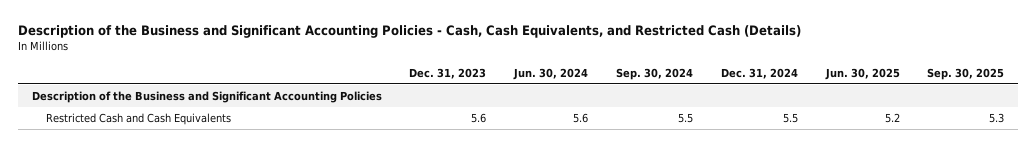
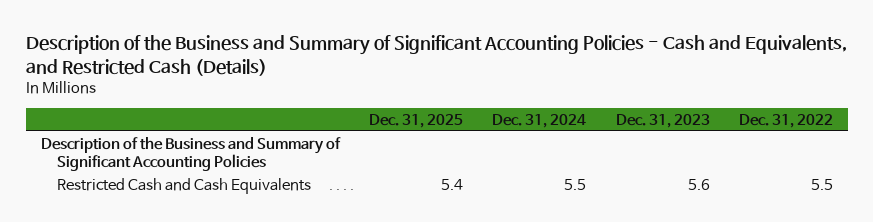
[17,25,801,39] Description of the Business and Significant Accounting Policies - Cash, Cash Equivalents, and Restricted Cash (Details) -> [25,35,847,76] Description of the Business and Summary of Significant Accounting Policies - Cash and Equivalents, and Restricted Cash (Details)
[513,67,589,80] Jun. 30, 2024 -> none
[615,67,693,80] Sep. 30, 2024 -> none
[824,67,900,80] Jun. 30, 2025 -> none
[927,67,1005,80] Sep. 30, 2025 -> none
none -> [368,113,463,128] Dec. 31, 2025
none -> [738,113,833,128] Dec. 31, 2022
[31,91,382,104] Description of the Business and Significant Accounting Policies -> [40,136,341,171] Description of the Business and Summary of Significant Accounting Policies

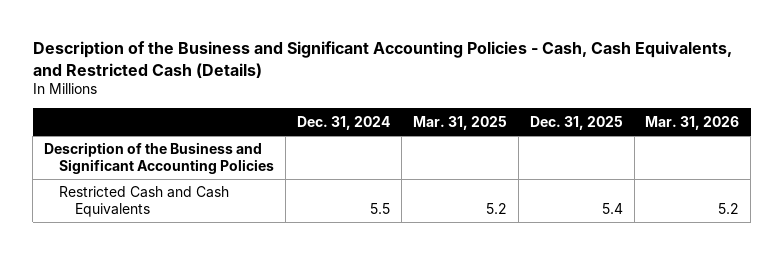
[25,35,847,76] Description of the Business and Summary of Significant Accounting Policies - Cash and Equivalents, and Restricted Cash (Details) -> [32,41,732,78] Description of the Business and Significant Accounting Policies - Cash, Cash Equivalents, and Restricted Cash (Details)
[615,113,710,128] Dec. 31, 2023 -> none
[738,113,833,128] Dec. 31, 2022 -> none
none -> [412,115,507,130] Mar. 31, 2025
none -> [645,115,740,130] Mar. 31, 2026
[40,136,341,171] Description of the Business and Summary of Significant Accounting Policies -> [44,142,275,174] Description of the Business and Significant Accounting Policies

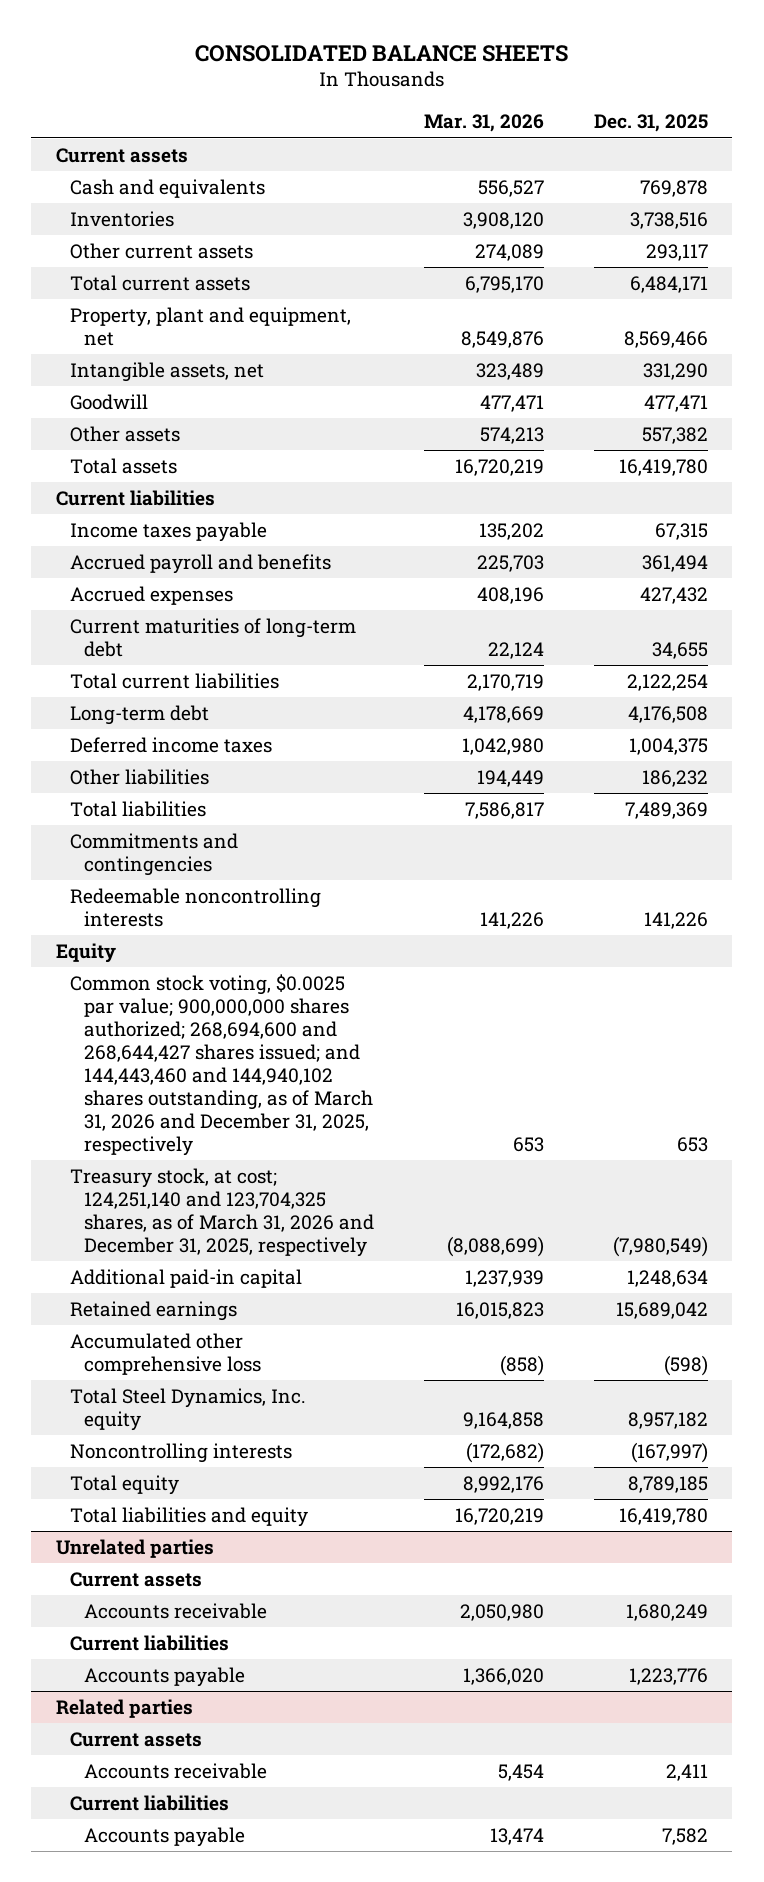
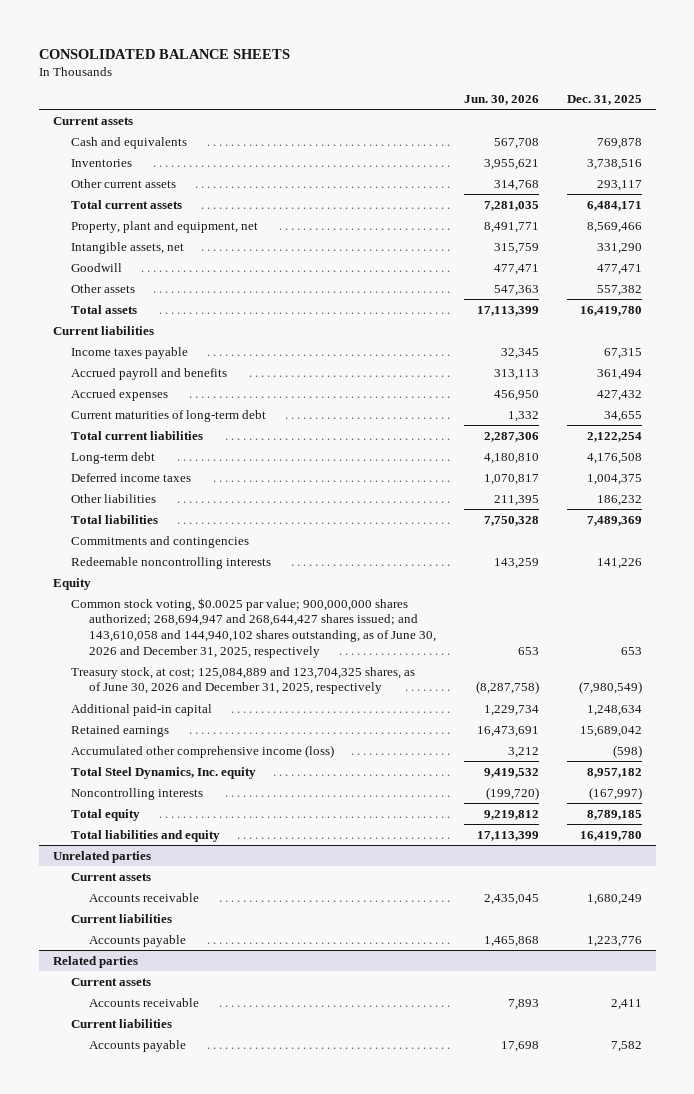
[423,114,544,133] Mar. 31, 2026 -> none
none -> [464,95,540,106] Jun. 30, 2026
[70,974,374,1156] Common stock voting, $0.0025 par value; 900,000,000 shares authorized; 268,694,600 and 268,644,427 shares issued; and 144,443,460 and 144,940,102 shares outstanding, as of March 31, 2026 and December 31, 2025, respectively -> [71,597,437,658] Common stock voting, $0.0025 par value; 900,000,000 shares authorized; 268,694,947 and 268,644,427 shares issued; and 143,610,058 and 144,940,102 shares outstanding, as of June 30, 2026 and December 31, 2025, respectively
[70,1168,375,1257] Treasury stock, at cost; 124,251,140 and 123,704,325 shares, as of March 31, 2026 and December 31, 2025, respectively -> [71,666,416,695] Treasury stock, at cost; 125,084,889 and 123,704,325 shares, as of June 30, 2026 and December 31, 2025, respectively
[70,1333,262,1375] Accumulated other comprehensive loss -> [71,744,335,758] Accumulated other comprehensive income (loss)

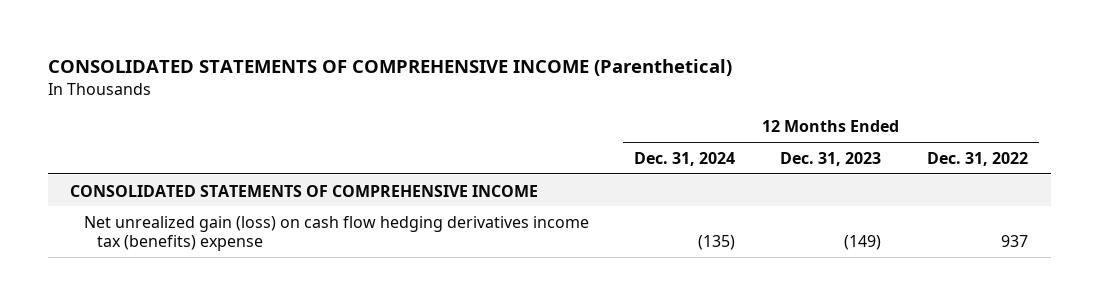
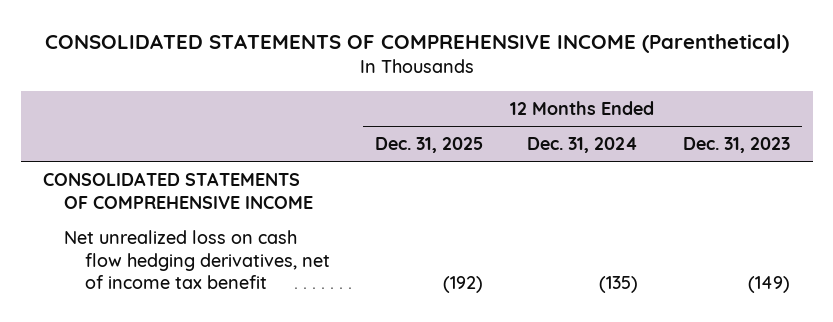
[926,151,1028,166] Dec. 31, 2022 -> none
none -> [374,137,483,154] Dec. 31, 2025
[83,215,589,252] Net unrealized gain (loss) on cash flow hedging derivatives income tax (benefits) expense -> [63,229,330,290] Net unrealized loss on cash flow hedging derivatives, net of income tax benefit

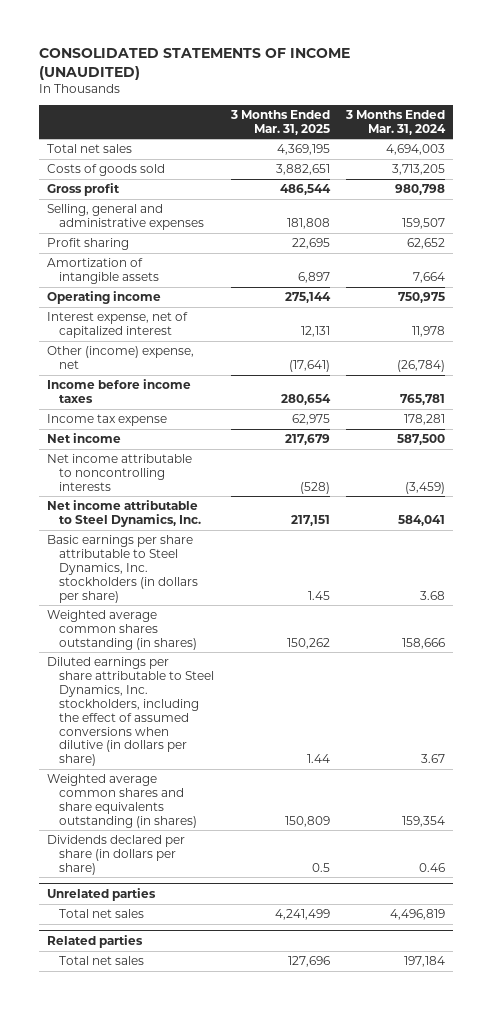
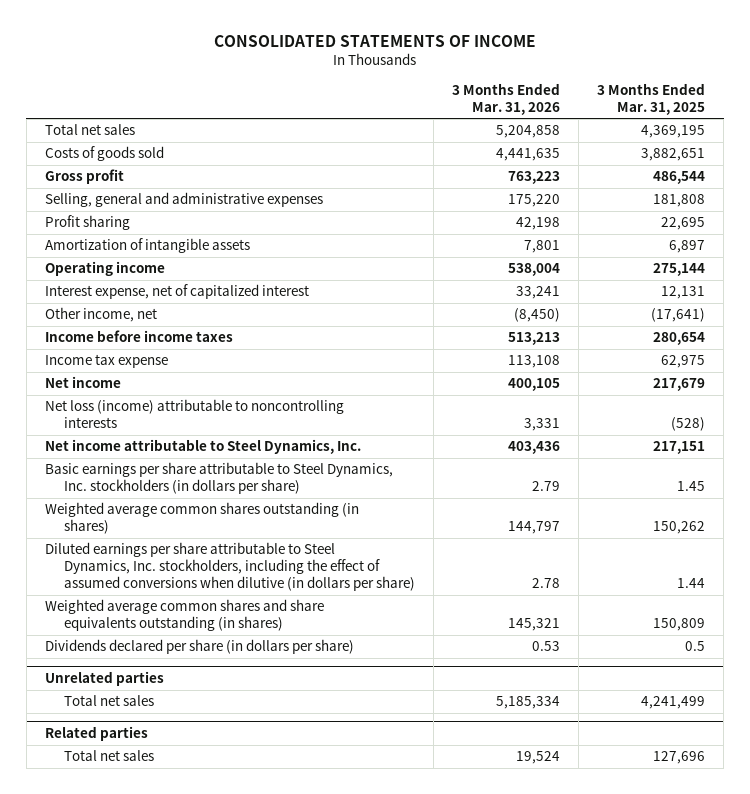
[39,47,351,80] CONSOLIDATED STATEMENTS OF INCOME (UNAUDITED) -> [213,35,536,48] CONSOLIDATED STATEMENTS OF INCOME
[344,109,446,135] 3 Months Ended Mar. 31, 2024 -> none
none -> [452,82,561,115] 3 Months Ended Mar. 31, 2026
[47,345,195,369] Other (income) expense, net -> [44,307,157,323] Other income, net
[47,453,193,491] Net income attributable to noncontrolling interests -> [44,399,344,429] Net loss (income) attributable to noncontrolling interests

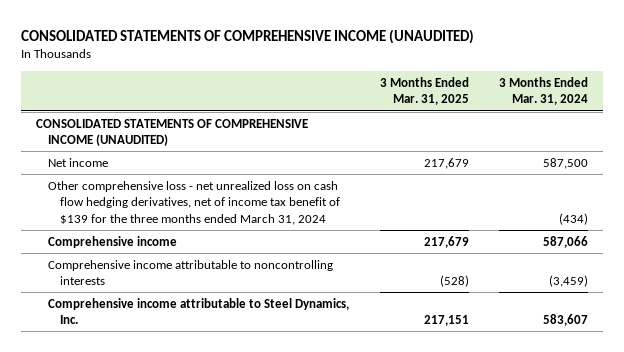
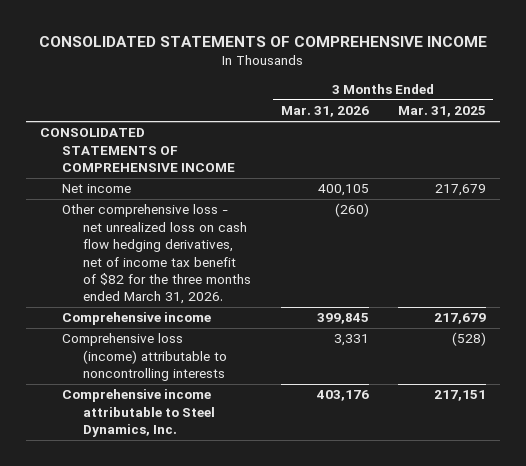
[20,28,474,44] CONSOLIDATED STATEMENTS OF COMPREHENSIVE INCOME (UNAUDITED) -> [38,35,487,47] CONSOLIDATED STATEMENTS OF COMPREHENSIVE INCOME
[499,76,589,106] 3 Months Ended Mar. 31, 2024 -> none
none -> [280,106,369,118] Mar. 31, 2026
[35,118,308,147] CONSOLIDATED STATEMENTS OF COMPREHENSIVE INCOME (UNAUDITED) -> [40,128,235,173] CONSOLIDATED STATEMENTS OF COMPREHENSIVE INCOME
[48,180,341,225] Other comprehensive loss - net unrealized loss on cash flow hedging derivatives, net of income tax benefit of $139 for the three months ended March 31, 2024 -> [61,204,252,305] Other comprehensive loss - net unrealized loss on cash flow hedging derivatives, net of income tax benefit of $82 for the three months ended March 31, 2026.
[48,259,334,286] Comprehensive income attributable to noncontrolling interests -> [61,333,228,382] Comprehensive loss (income) attributable to noncontrolling interests

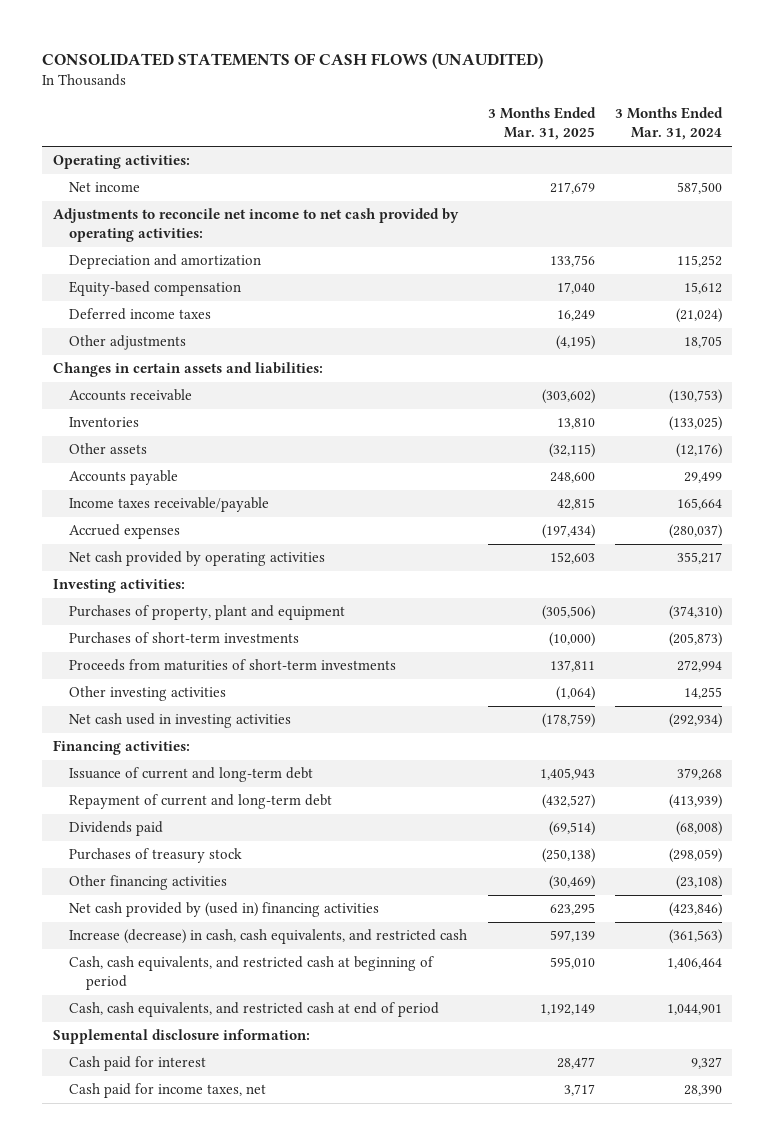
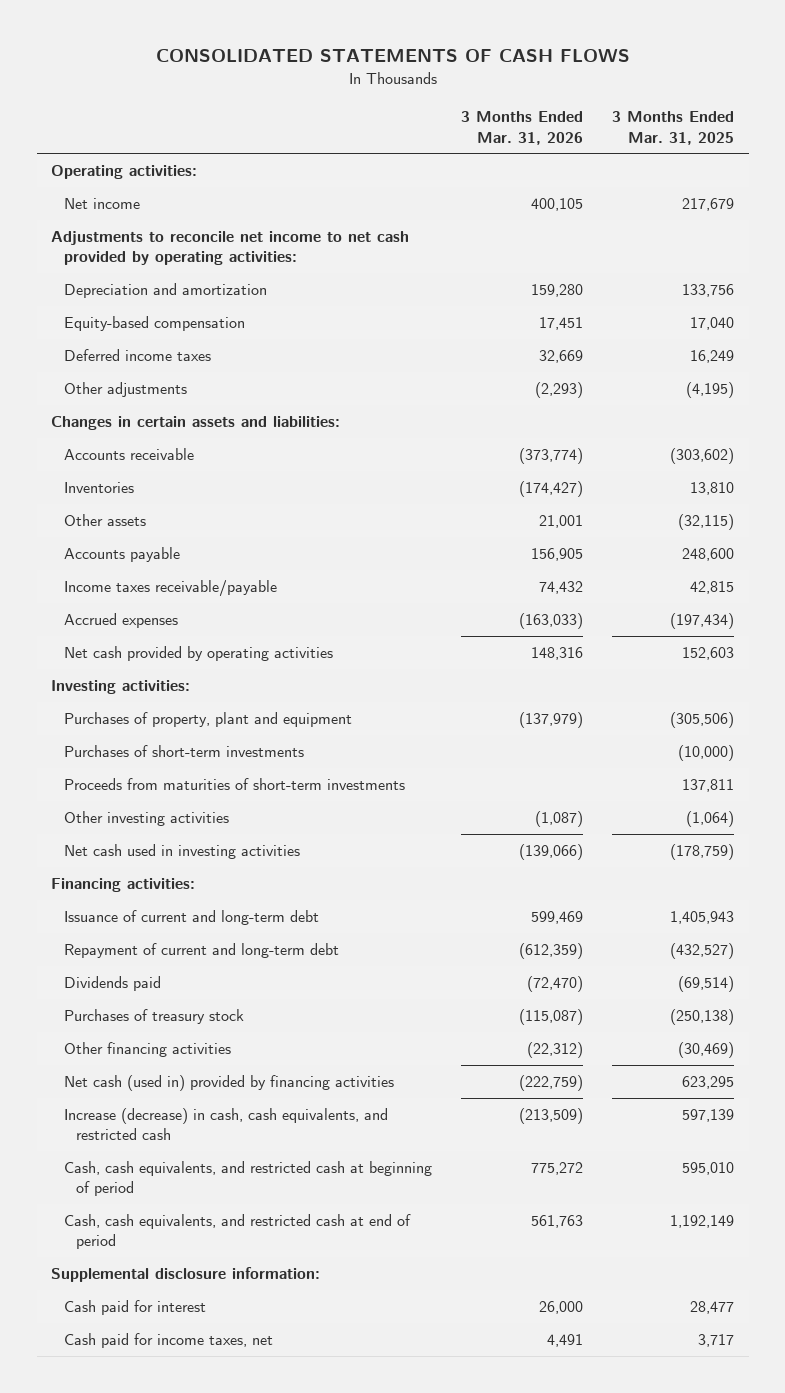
[42,53,544,70] CONSOLIDATED STATEMENTS OF CASH FLOWS (UNAUDITED) -> [155,49,630,63] CONSOLIDATED STATEMENTS OF CASH FLOWS
[615,107,724,141] 3 Months Ended Mar. 31, 2024 -> none
none -> [460,111,583,145] 3 Months Ended Mar. 31, 2026
[69,902,380,918] Net cash provided by (used in) financing activities -> [63,1075,394,1092] Net cash (used in) provided by financing activities

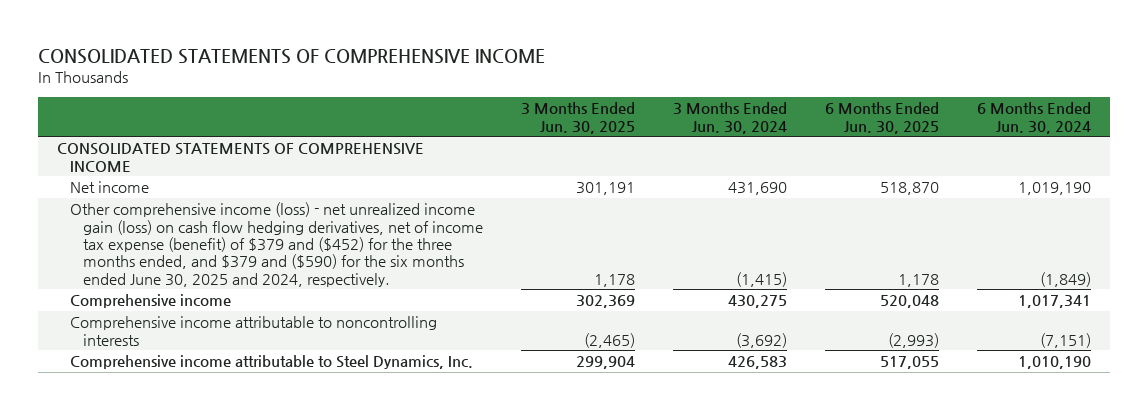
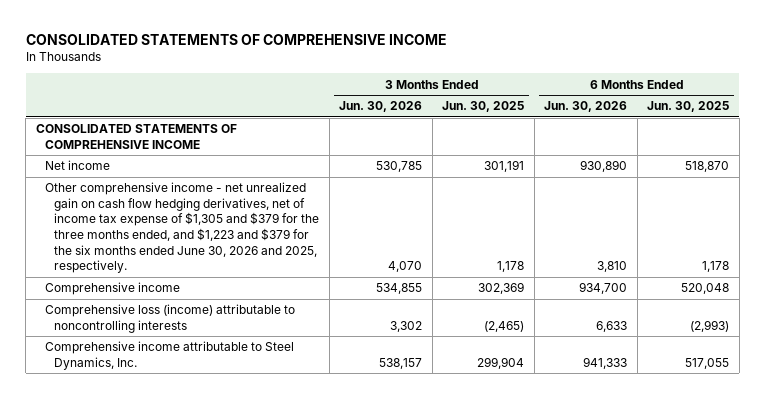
[673,102,788,134] 3 Months Ended Jun. 30, 2024 -> none
[976,102,1091,134] 6 Months Ended Jun. 30, 2024 -> none
none -> [339,101,423,113] Jun. 30, 2026
none -> [544,101,628,113] Jun. 30, 2026
[70,202,484,287] Other comprehensive income (loss) - net unrealized income gain (loss) on cash flow hedging derivatives, net of income tax expense (benefit) of $379 and ($452) for the three months ended, and $379 and ($590) for the six months ended June 30, 2025 and 2024, respectively. -> [45,182,320,274] Other comprehensive income - net unrealized gain on cash flow hedging derivatives, net of income tax expense of $1,305 and $379 for the three months ended, and $1,223 and $379 for the six months ended June 30, 2026 and 2025, respectively.
[70,316,438,346] Comprehensive income attributable to noncontrolling interests -> [45,304,296,333] Comprehensive loss (income) attributable to noncontrolling interests

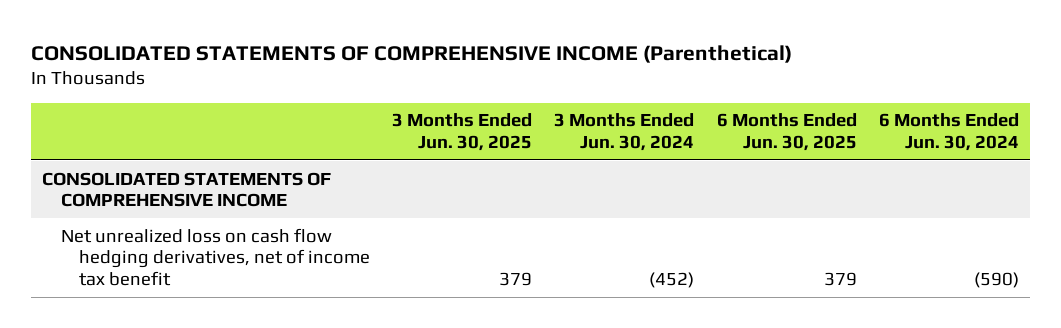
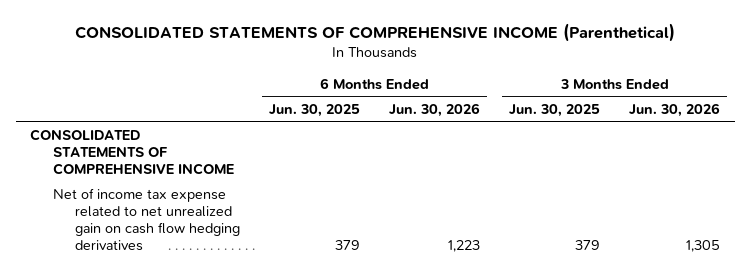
[554,113,695,151] 3 Months Ended Jun. 30, 2024 -> none
[878,113,1019,151] 6 Months Ended Jun. 30, 2024 -> none
none -> [389,102,481,117] Jun. 30, 2026
none -> [629,102,721,117] Jun. 30, 2026
[60,227,370,286] Net unrealized loss on cash flow hedging derivatives, net of income tax benefit -> [52,188,241,252] Net of income tax expense related to net unrealized gain on cash flow hedging derivatives

